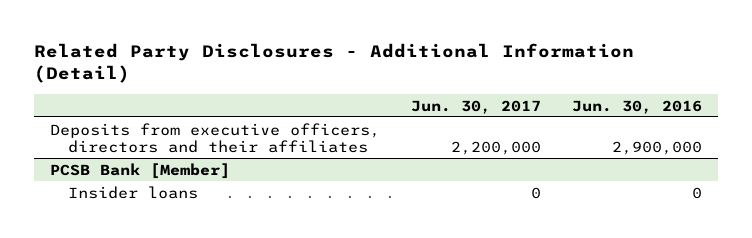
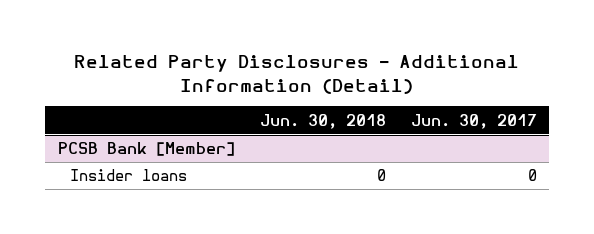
[572,99,703,114] Jun. 30, 2016 -> none
none -> [259,113,386,129] Jun. 30, 2018
[49,122,380,154] Deposits from executive officers, directors and their affiliates -> none

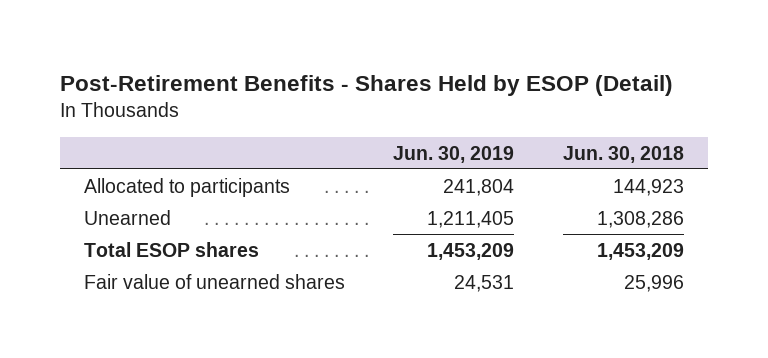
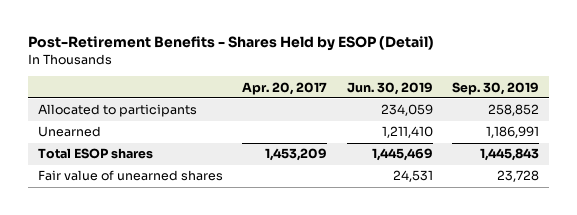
[562,145,684,163] Jun. 30, 2018 -> none
none -> [242,81,328,95] Apr. 20, 2017
none -> [452,81,540,95] Sep. 30, 2019
[443,178,515,196] 241,804 -> [380,104,433,117] 234,059
[427,210,515,228] 1,211,405 -> [381,126,433,139] 1,211,410
[427,242,515,260] 1,453,209 -> [371,148,433,162] 1,445,469

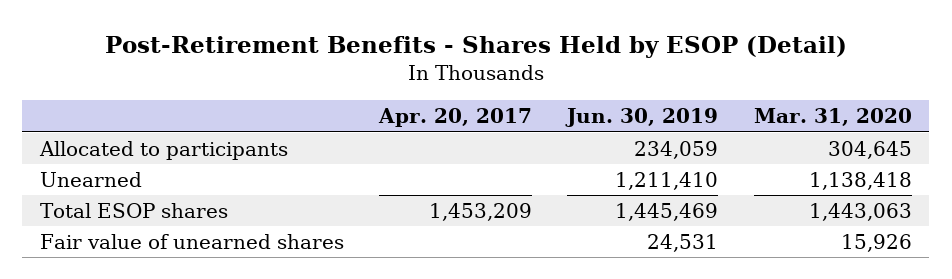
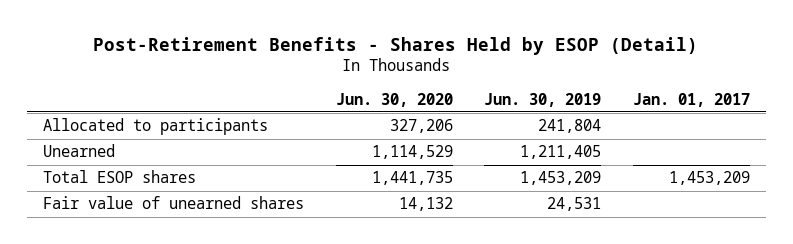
[378,108,533,128] Apr. 20, 2017 -> none
[753,108,912,127] Mar. 31, 2020 -> none
none -> [335,92,453,107] Jun. 30, 2020
none -> [633,92,751,107] Jan. 01, 2017
[634,140,719,159] 234,059 -> [538,119,602,134] 241,804
[615,171,719,190] 1,211,410 -> [520,145,602,160] 1,211,405
[615,202,719,221] 1,445,469 -> [520,171,602,186] 1,453,209

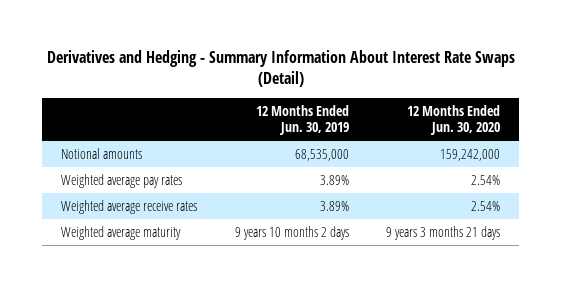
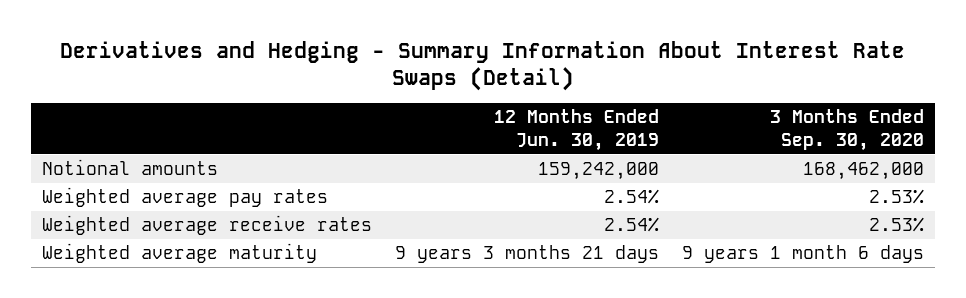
[407,104,501,136] 12 Months Ended Jun. 30, 2020 -> none
none -> [769,109,924,151] 3 Months Ended Sep. 30, 2020
[294,148,349,161] 68,535,000 -> [537,162,659,181] 159,242,000
[319,174,349,185] 3.89% -> [603,189,659,205] 2.54%
[319,200,349,211] 3.89% -> [603,217,659,233] 2.54%
[234,225,349,240] 9 years 10 months 2 days -> [394,245,659,264] 9 years 3 months 21 days

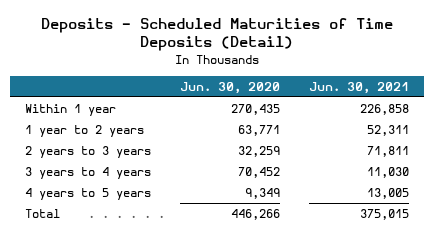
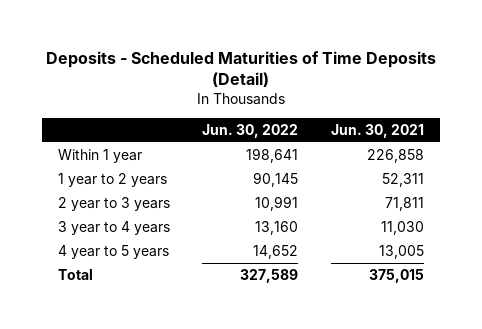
[180,81,281,94] Jun. 30, 2020 -> none
none -> [202,123,299,138] Jun. 30, 2022
[24,146,151,159] 2 years to 3 years -> [58,196,171,211] 2 year to 3 years
[24,167,151,180] 3 years to 4 years -> [58,220,171,235] 3 year to 4 years
[24,188,151,201] 4 years to 5 years -> [58,244,170,259] 4 year to 5 years

